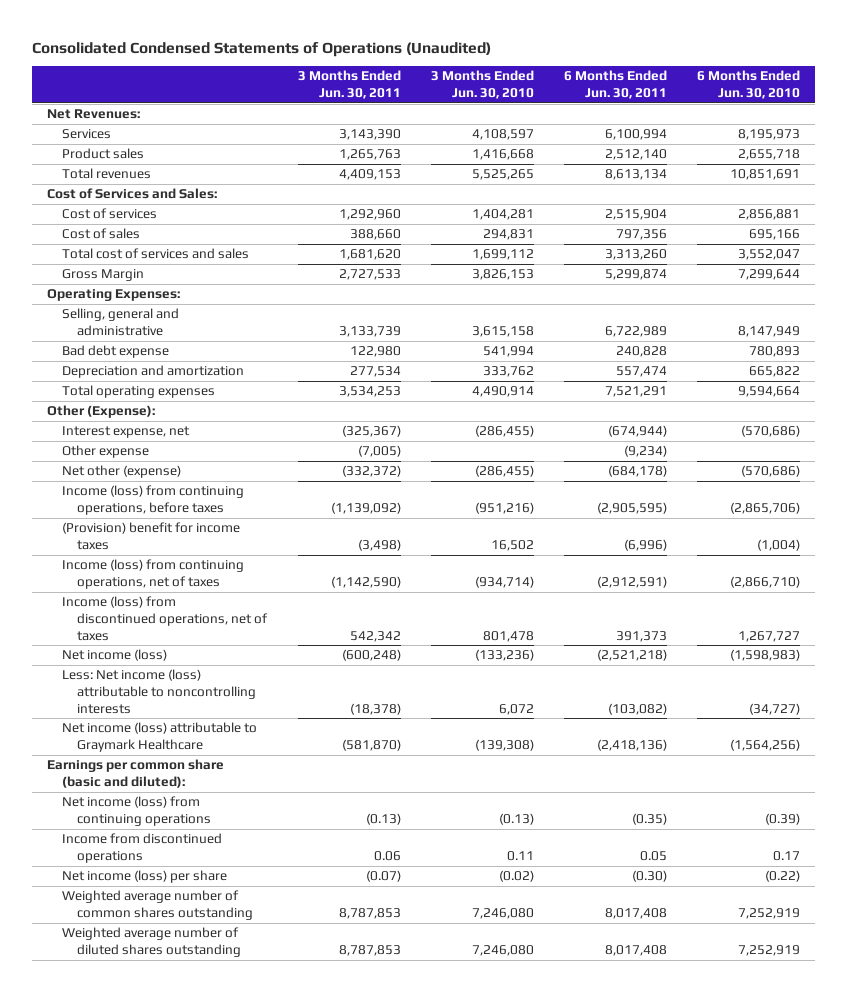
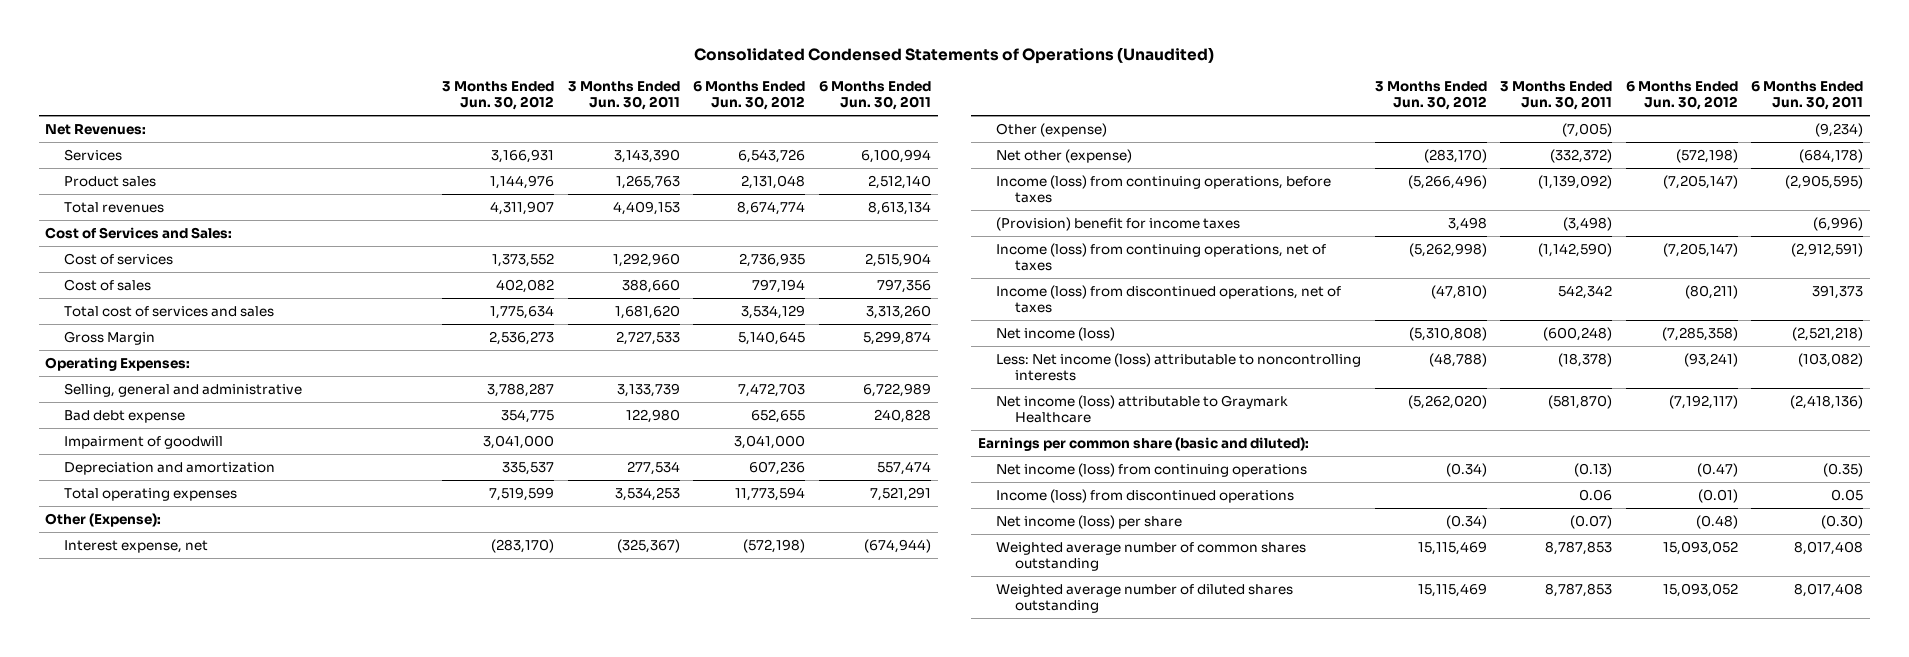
[430,70,534,99] 3 Months Ended Jun. 30, 2010 -> none
[697,70,801,99] 6 Months Ended Jun. 30, 2010 -> none
none -> [442,81,555,111] 3 Months Ended Jun. 30, 2012
none -> [693,81,806,111] 6 Months Ended Jun. 30, 2012
none -> [63,435,223,449] Impairment of goodwill
[62,445,150,459] Other expense -> [996,122,1108,137] Other (expense)
[62,833,223,864] Income from discontinued operations -> [996,488,1295,503] Income (loss) from discontinued operations

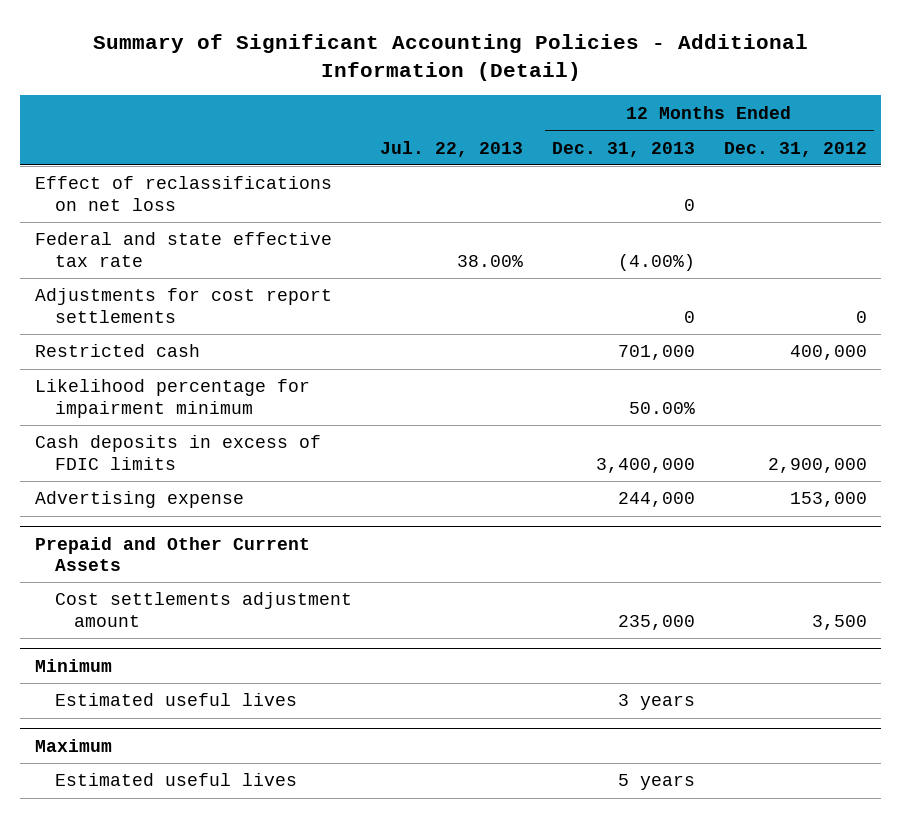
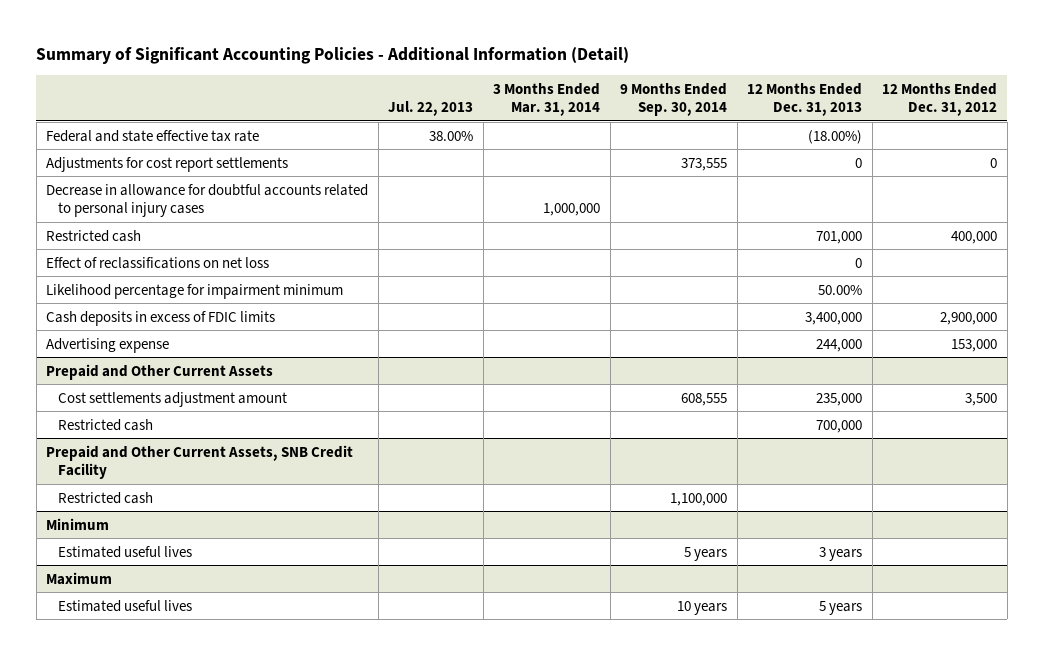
none -> [493,82,601,116] 3 Months Ended Mar. 31, 2014
none -> [620,82,728,116] 9 Months Ended Sep. 30, 2014
[618,253,696,271] (4.00%) -> [808,129,863,144] (18.00%)
none -> [46,183,369,217] Decrease in allowance for doubtful accounts related to personal injury cases
[34,176,332,211] Effect of reclassifications on net loss -> [46,256,270,269] Effect of reclassifications on net loss
none -> [58,418,154,431] Restricted cash
none -> [46,444,354,479] Prepaid and Other Current Assets, SNB Credit Facility
none -> [58,491,154,504] Restricted cash

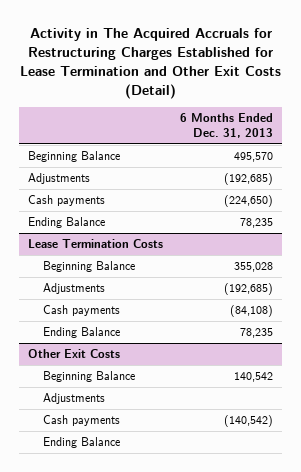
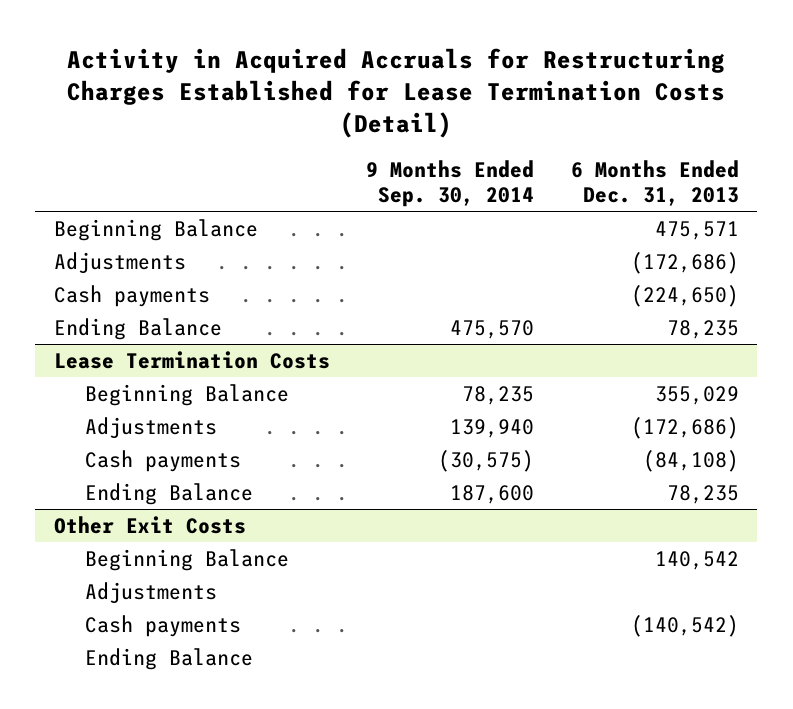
[19,28,281,99] Activity in The Acquired Accruals for Restructuring Charges Established for Lease Termination and Other Exit Costs (Detail) -> [67,47,726,139] Activity in Acquired Accruals for Restructuring Charges Established for Lease Termination Costs (Detail)
none -> [366,160,535,208] 9 Months Ended Sep. 30, 2014
[234,152,274,163] 495,570 -> [655,220,740,240] 475,571
[224,173,274,186] (192,685) -> [631,251,740,274] (172,686)
[234,262,274,273] 355,028 -> [655,385,740,405] 355,029
[224,283,274,296] (192,685) -> [631,416,740,439] (172,686)

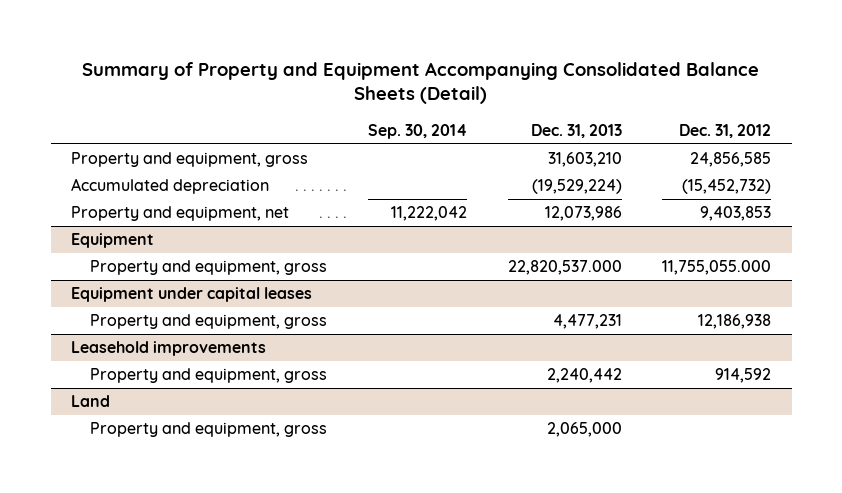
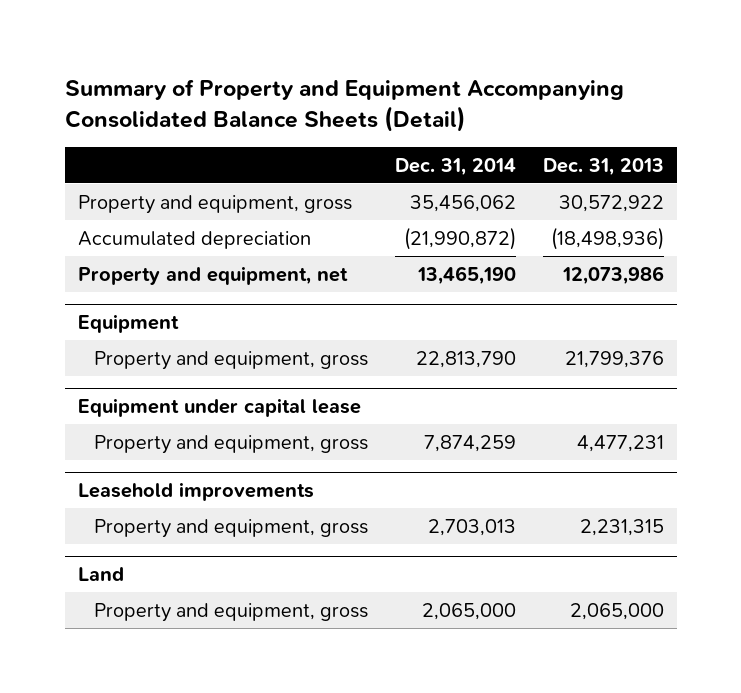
[367,123,467,139] Sep. 30, 2014 -> none
[679,123,772,138] Dec. 31, 2012 -> none
none -> [394,157,516,176] Dec. 31, 2014
[547,152,622,168] 31,603,210 -> [558,194,664,212] 30,572,922
[531,179,622,195] (19,529,224) -> [550,226,664,250] (18,498,936)
[507,260,622,276] 22,820,537.000 -> [564,350,664,368] 21,799,376
[71,287,313,303] Equipment under capital leases -> [77,397,361,417] Equipment under capital lease
[546,368,622,384] 2,240,442 -> [579,518,664,536] 2,231,315

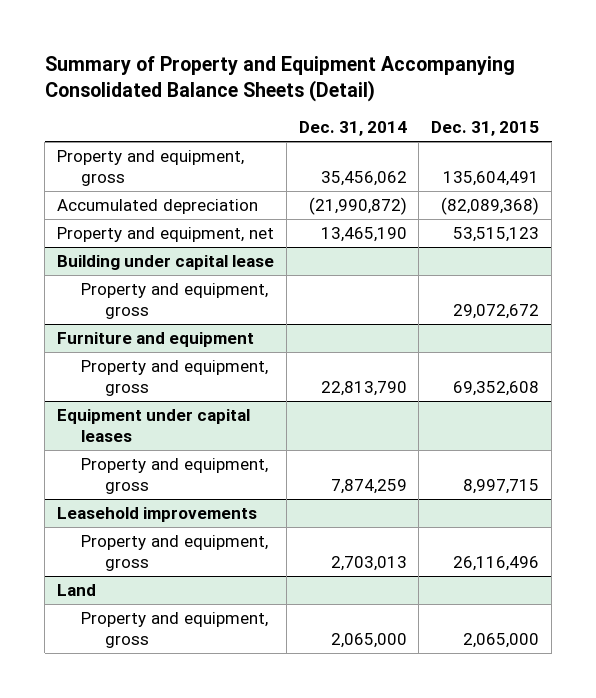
[542,157,664,176] Dec. 31, 2013 -> none
none -> [431,121,540,137] Dec. 31, 2015
[77,313,179,333] Equipment -> none
none -> [56,254,274,270] Building under capital lease
none -> [80,282,268,320] Property and equipment, gross
none -> [56,331,254,347] Furniture and equipment
[77,397,361,417] Equipment under capital lease -> [56,408,250,443] Equipment under capital leases

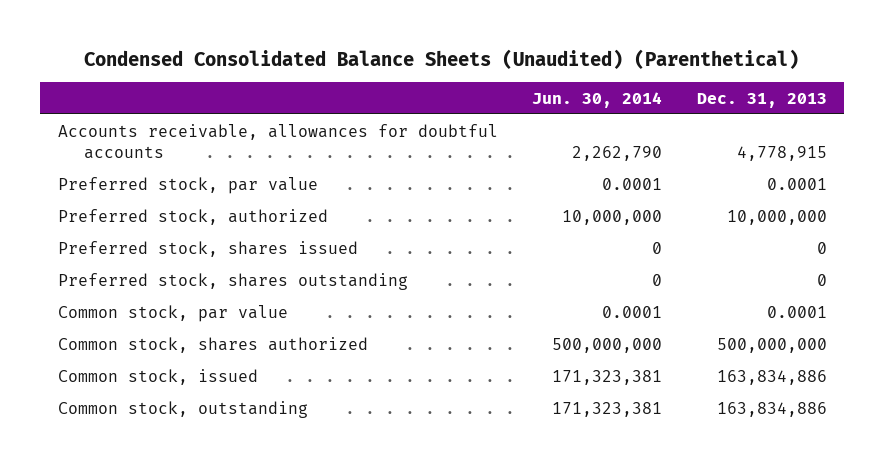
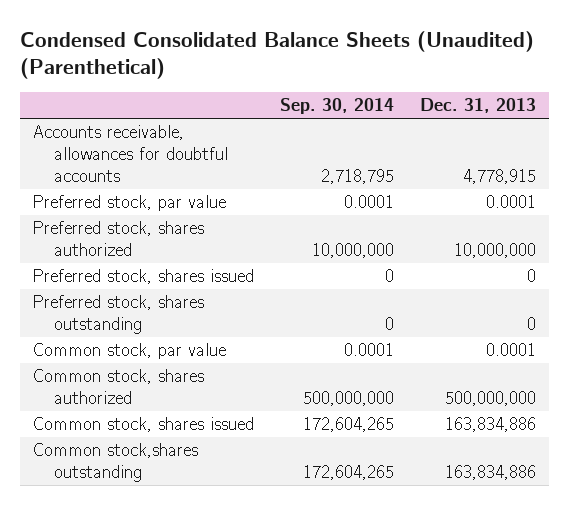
[532,91,663,108] Jun. 30, 2014 -> none
none -> [280,98,395,115] Sep. 30, 2014
[57,208,328,225] Preferred stock, authorized -> [32,221,205,257] Preferred stock, shares authorized
[57,368,258,385] Common stock, issued -> [32,417,255,433] Common stock, shares issued
[57,400,308,418] Common stock, outstanding -> [32,443,199,483] Common stock,shares outstanding

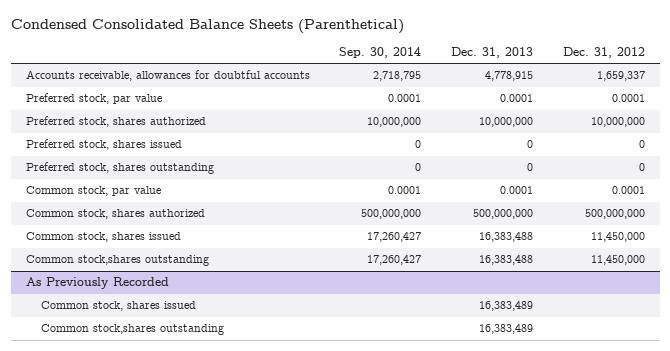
[19,30,534,80] Condensed Consolidated Balance Sheets (Unaudited) (Parenthetical) -> [10,18,404,34] Condensed Consolidated Balance Sheets (Parenthetical)
none -> [562,47,645,59] Dec. 31, 2012
[303,417,395,433] 172,604,265 -> [367,232,422,243] 17,260,427
[445,417,537,433] 163,834,886 -> [479,232,534,243] 16,383,488
[303,465,395,481] 172,604,265 -> [367,255,422,266] 17,260,427
[445,465,537,481] 163,834,886 -> [479,255,534,266] 16,383,488
none -> [25,277,169,290] As Previously Recorded
none -> [41,301,197,312] Common stock, shares issued
none -> [41,324,225,336] Common stock,shares outstanding

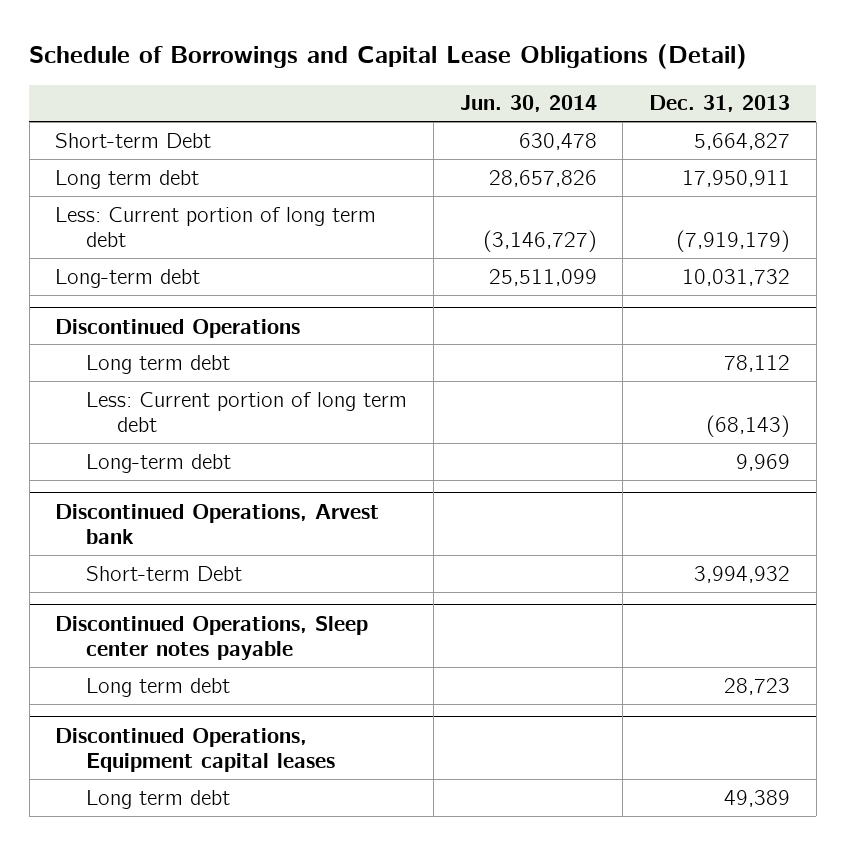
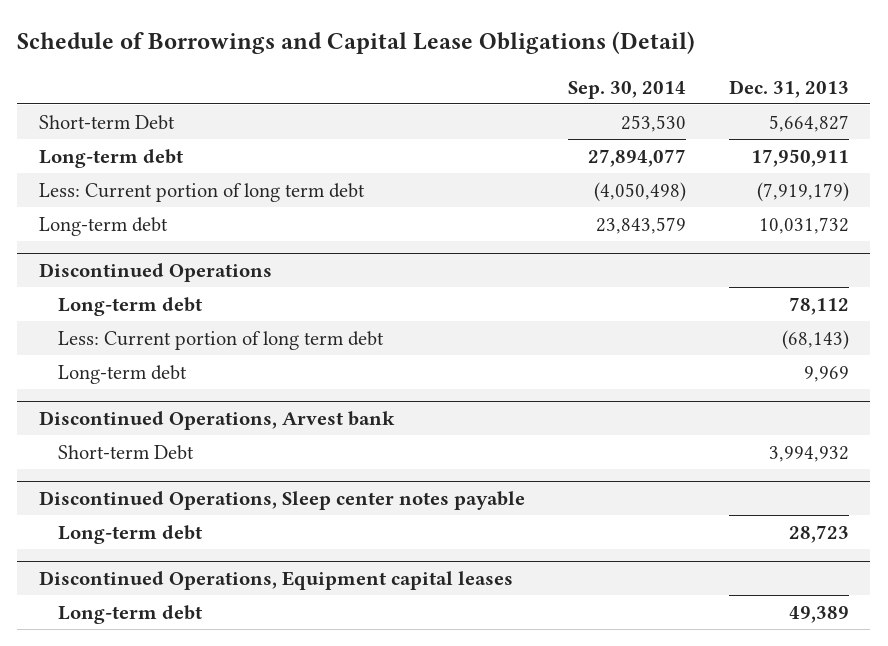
[459,95,597,113] Jun. 30, 2014 -> none
none -> [567,80,686,99] Sep. 30, 2014
[55,169,200,189] Long term debt -> [38,148,183,168] Long-term debt
[86,354,231,374] Long term debt -> [57,296,202,316] Long-term debt
[86,677,231,697] Long term debt -> [57,524,202,544] Long-term debt
[86,789,231,809] Long term debt -> [57,604,202,624] Long-term debt

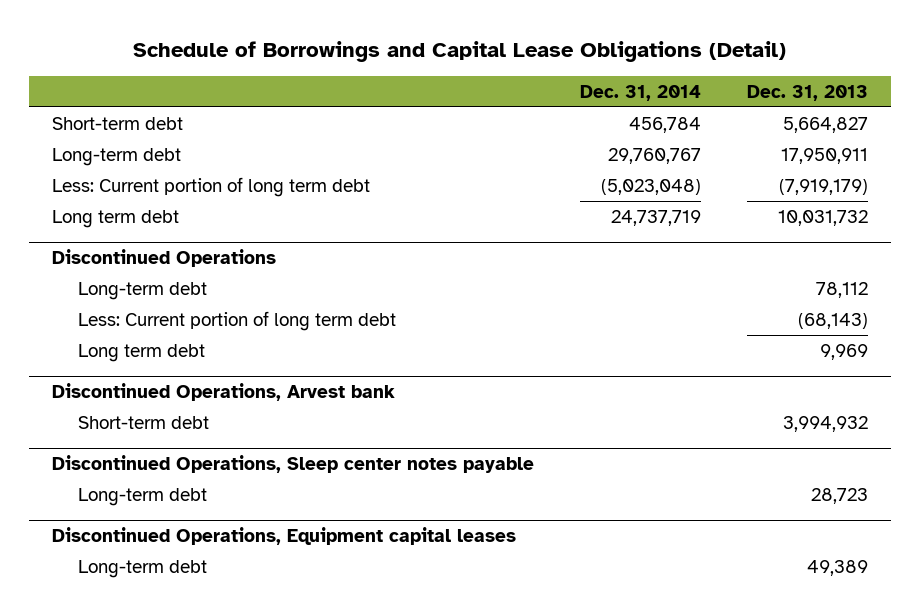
[567,80,686,99] Sep. 30, 2014 -> none
none -> [579,84,701,101] Dec. 31, 2014
[38,114,175,130] Short-term Debt -> [51,116,183,130] Short-term debt
[38,216,168,236] Long-term debt -> [51,209,179,228] Long term debt
[57,364,187,384] Long-term debt -> [77,343,205,362] Long term debt
[57,444,194,460] Short-term Debt -> [77,415,209,429] Short-term debt

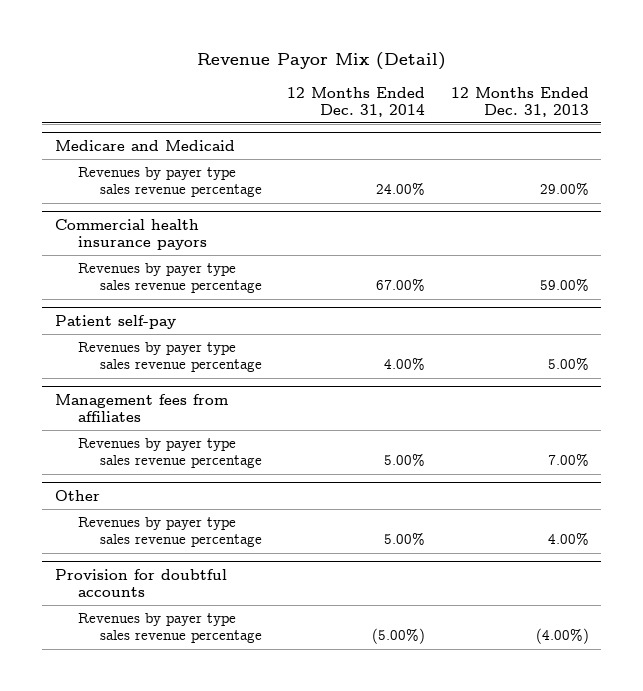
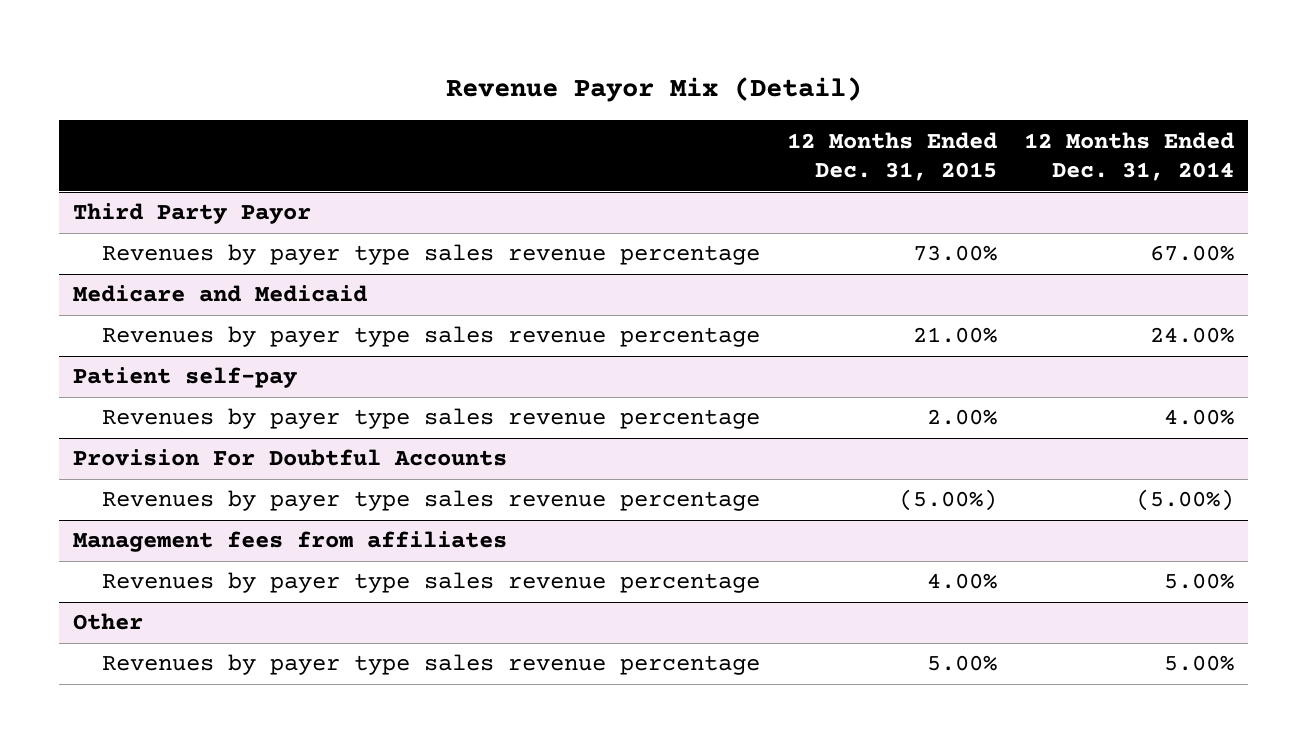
[450,86,589,117] 12 Months Ended Dec. 31, 2013 -> none
none -> [787,131,998,182] 12 Months Ended Dec. 31, 2015
none -> [72,203,311,225] Third Party Payor
none -> [102,244,761,266] Revenues by payer type sales revenue percentage
[54,218,207,250] Commercial health insurance payors -> none
[77,263,263,294] Revenues by payer type sales revenue percentage -> none
none -> [72,449,507,467] Provision For Doubtful Accounts
none -> [102,490,761,512] Revenues by payer type sales revenue percentage
[54,568,227,597] Provision for doubtful accounts -> none
[77,613,263,644] Revenues by payer type sales revenue percentage -> none

